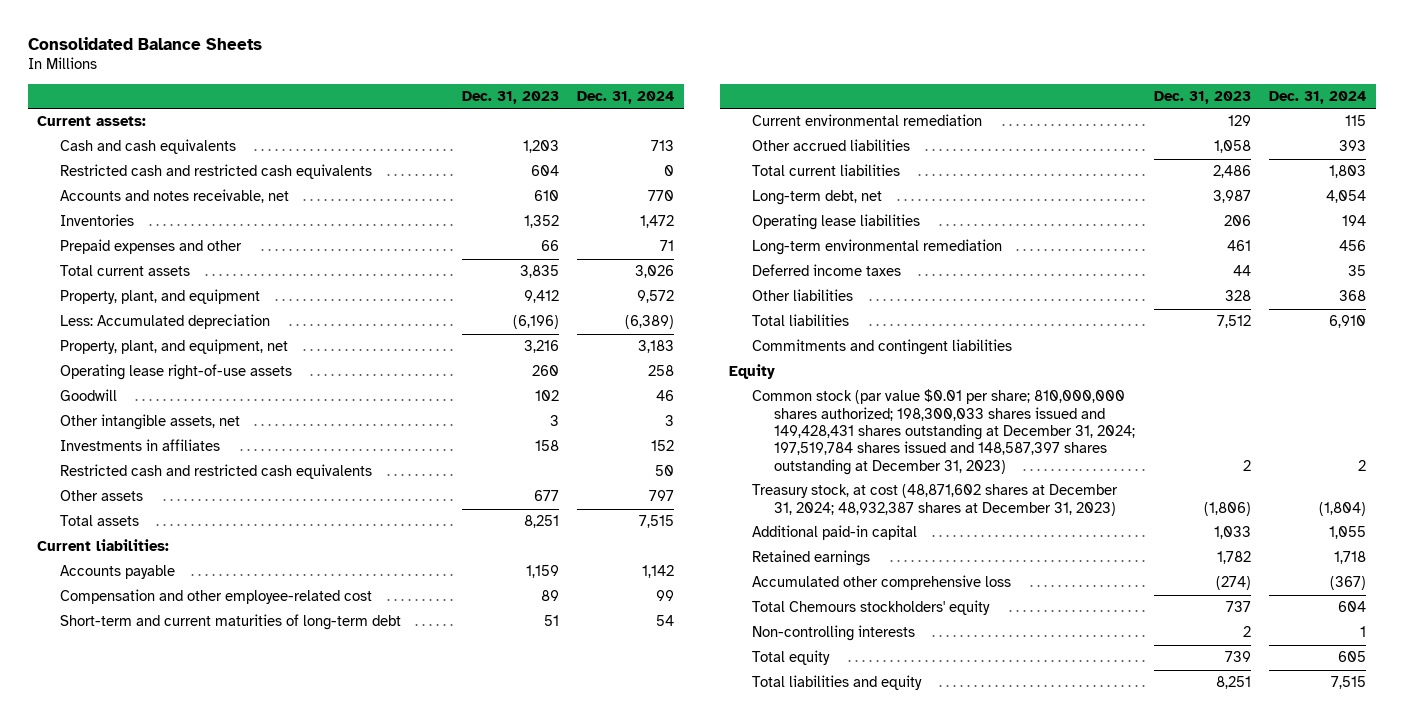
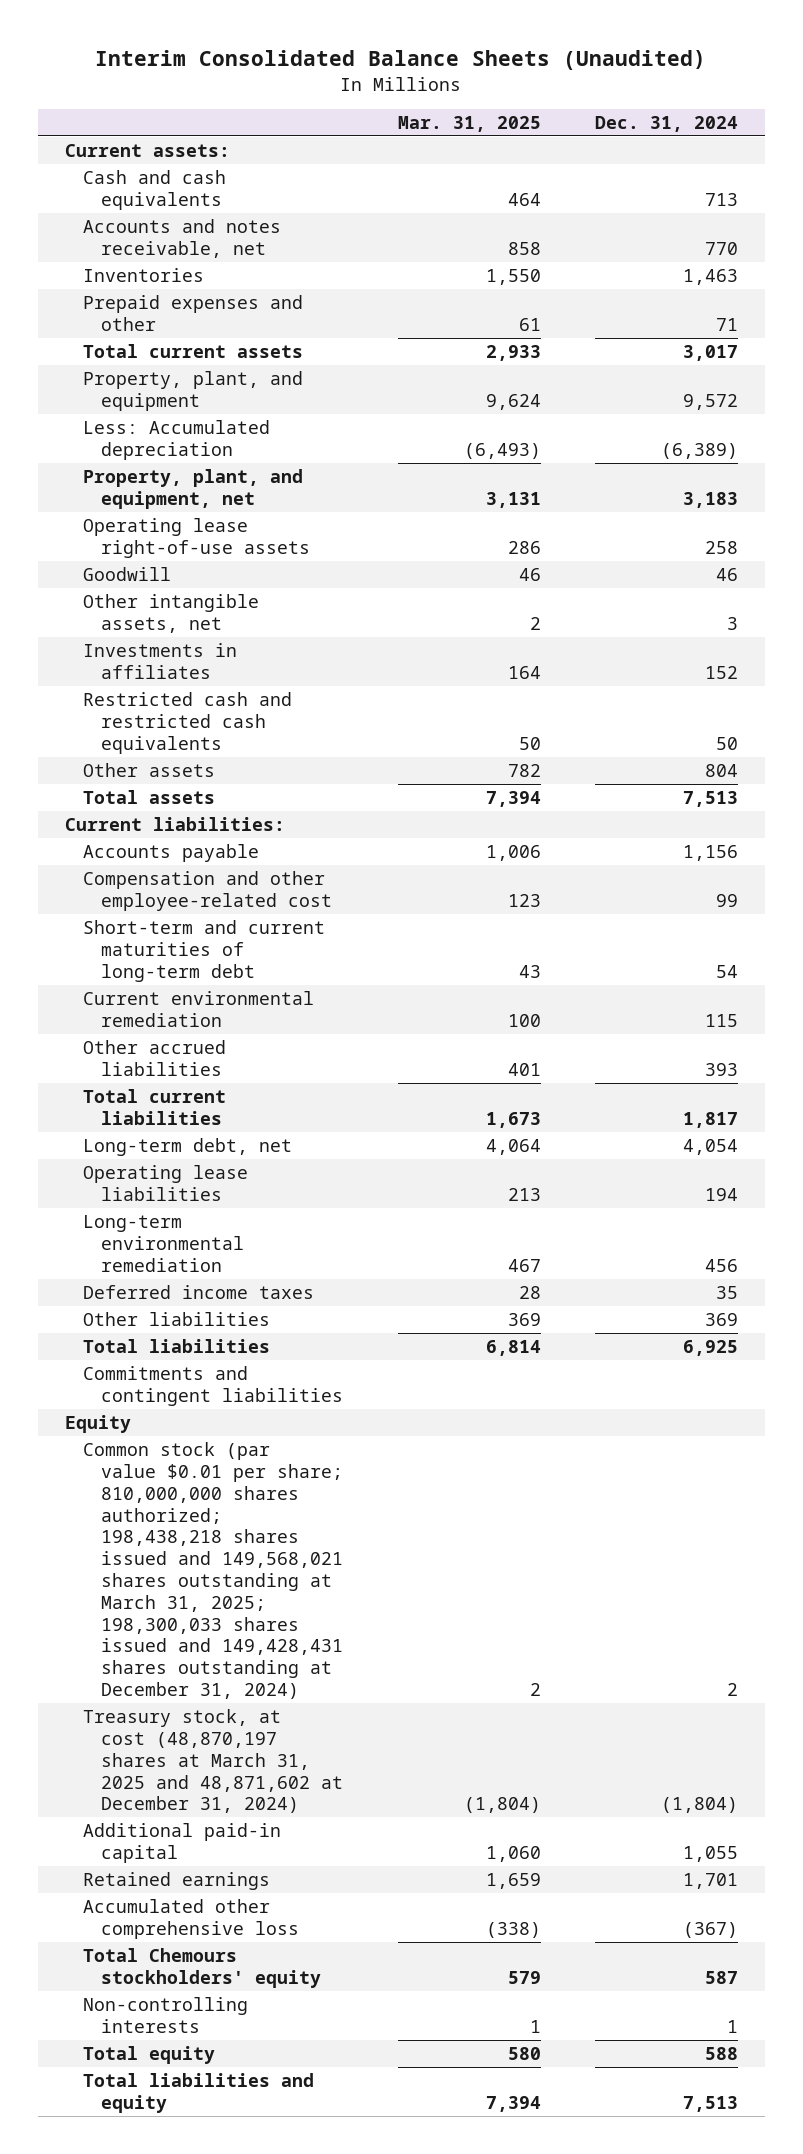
[27,37,262,51] Consolidated Balance Sheets -> [95,49,707,70] Interim Consolidated Balance Sheets (Unaudited)
[461,91,559,105] Dec. 31, 2023 -> none
none -> [397,115,541,132] Mar. 31, 2025
[59,164,372,180] Restricted cash and restricted cash equivalents -> none
[640,215,675,229] 1,472 -> [683,269,739,286] 1,463
[635,265,675,279] 3,026 -> [683,345,739,362] 3,017
[649,490,675,502] 797 -> [705,764,739,778] 804
[639,515,675,529] 7,515 -> [683,791,739,808] 7,513
[642,565,675,579] 1,142 -> [683,845,739,862] 1,156
[1329,165,1367,179] 1,803 -> [683,1111,739,1128] 1,817
[1339,290,1367,302] 368 -> [705,1313,739,1327] 369
[1329,315,1367,329] 6,910 -> [683,1340,739,1357] 6,925
[751,389,1136,475] Common stock (par value $0.01 per share; 810,000,000 shares authorized; 198,300,033 shares issued and 149,428,431 shares outstanding at December 31, 2024; 197,519,784 shares issued and 148,587,397 shares outstanding at December 31, 2023) -> [83,1442,344,1700] Common stock (par value $0.01 per share; 810,000,000 shares authorized; 198,438,218 shares issued and 149,568,021 shares outstanding at March 31, 2025; 198,300,033 shares issued and 149,428,431 shares outstanding at December 31, 2024)
[751,484,1118,516] Treasury stock, at cost (48,871,602 shares at December 31, 2024; 48,932,387 shares at December 31, 2023) -> [83,1709,344,1814] Treasury stock, at cost (48,870,197 shares at March 31, 2025 and 48,871,602 at December 31, 2024)
[1334,551,1367,565] 1,718 -> [683,1873,739,1890] 1,701
[1338,601,1367,613] 604 -> [705,1970,739,1984] 587
[1338,651,1367,663] 605 -> [705,2047,739,2061] 588
[1331,676,1367,690] 7,515 -> [683,2095,739,2112] 7,513

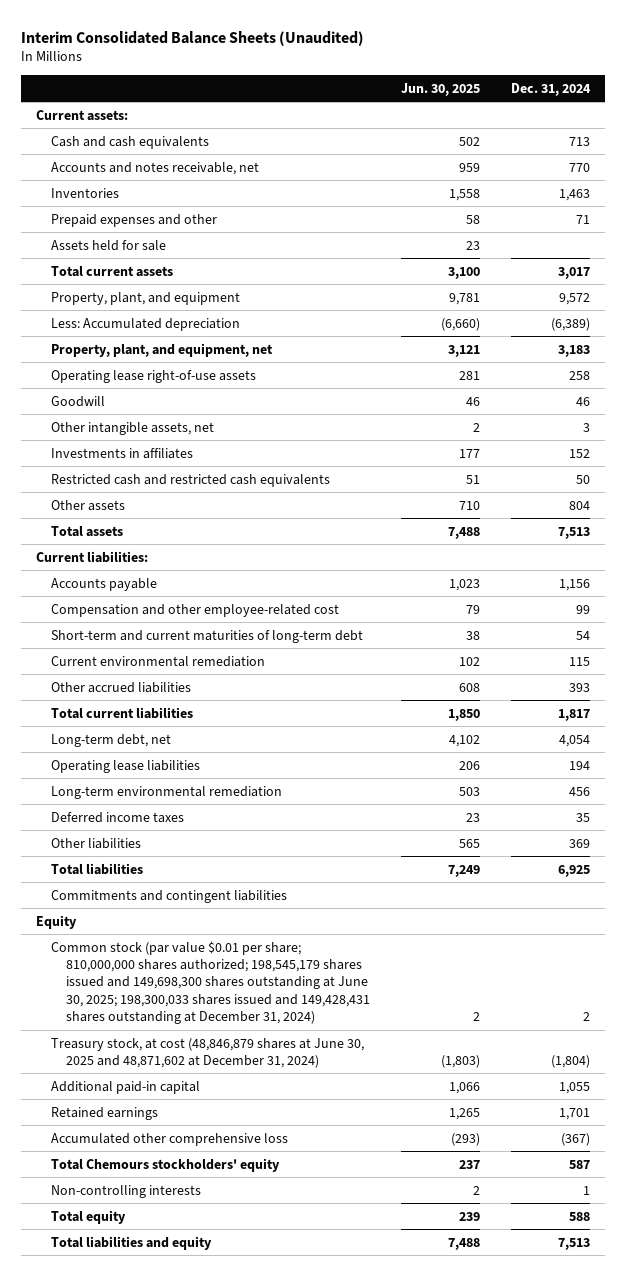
[397,115,541,132] Mar. 31, 2025 -> none
none -> [400,83,480,97] Jun. 30, 2025
none -> [51,239,167,251] Assets held for sale
[83,1442,344,1700] Common stock (par value $0.01 per share; 810,000,000 shares authorized; 198,438,218 shares issued and 149,568,021 shares outstanding at March 31, 2025; 198,300,033 shares issued and 149,428,431 shares outstanding at December 31, 2024) -> [51,940,371,1025] Common stock (par value $0.01 per share; 810,000,000 shares authorized; 198,545,179 shares issued and 149,698,300 shares outstanding at June 30, 2025; 198,300,033 shares issued and 149,428,431 shares outstanding at December 31, 2024)
[83,1709,344,1814] Treasury stock, at cost (48,870,197 shares at March 31, 2025 and 48,871,602 at December 31, 2024) -> [51,1037,365,1069] Treasury stock, at cost (48,846,879 shares at June 30, 2025 and 48,871,602 at December 31, 2024)

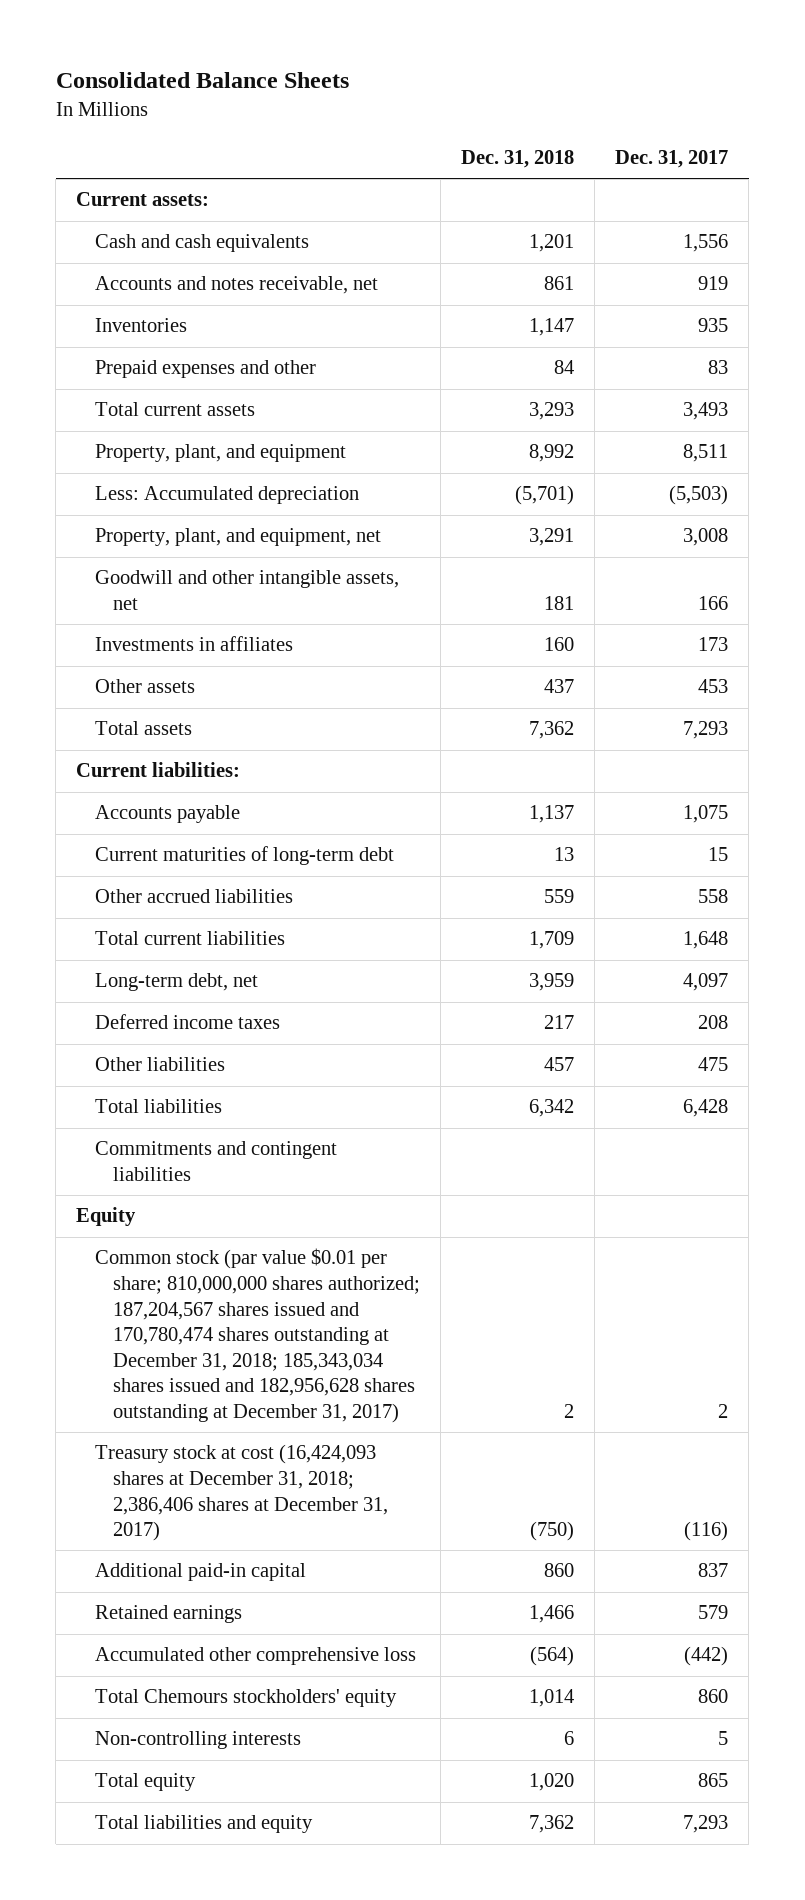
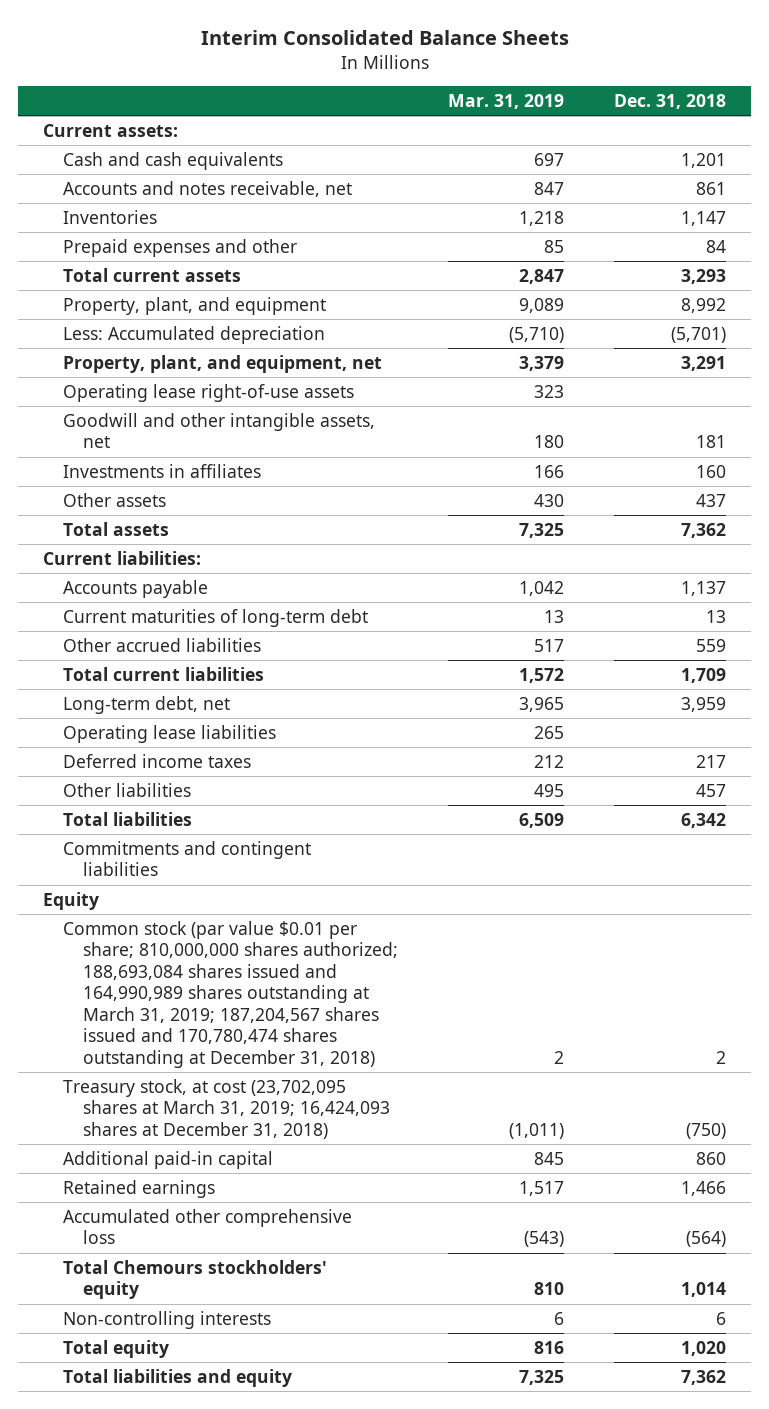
[55,72,349,89] Consolidated Balance Sheets -> [200,30,569,46] Interim Consolidated Balance Sheets
[615,150,729,169] Dec. 31, 2017 -> none
none -> [448,93,565,109] Mar. 31, 2019
none -> [63,383,355,402] Operating lease right-of-use assets
none -> [63,724,277,743] Operating lease liabilities
[94,1248,420,1424] Common stock (par value $0.01 per share; 810,000,000 shares authorized; 187,204,567 shares issued and 170,780,474 shares outstanding at December 31, 2018; 185,343,034 shares issued and 182,956,628 shares outstanding at December 31, 2017) -> [63,920,399,1068] Common stock (par value $0.01 per share; 810,000,000 shares authorized; 188,693,084 shares issued and 164,990,989 shares outstanding at March 31, 2019; 187,204,567 shares issued and 170,780,474 shares outstanding at December 31, 2018)
[94,1444,388,1542] Treasury stock at cost (16,424,093 shares at December 31, 2018; 2,386,406 shares at December 31, 2017) -> [63,1078,391,1139] Treasury stock, at cost (23,702,095 shares at March 31, 2019; 16,424,093 shares at December 31, 2018)

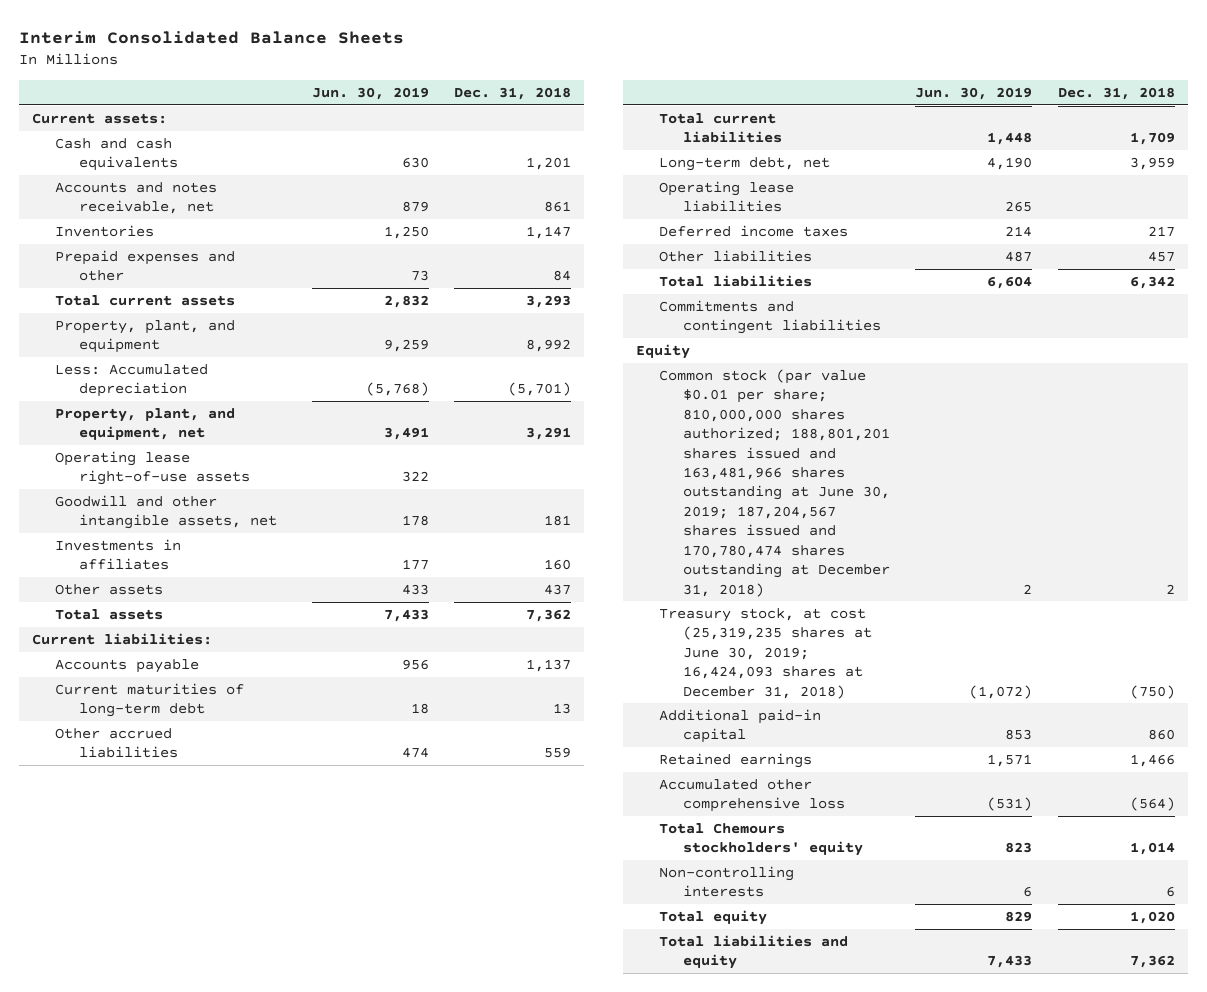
[448,93,565,109] Mar. 31, 2019 -> none
none -> [311,87,429,101] Jun. 30, 2019
[63,920,399,1068] Common stock (par value $0.01 per share; 810,000,000 shares authorized; 188,693,084 shares issued and 164,990,989 shares outstanding at March 31, 2019; 187,204,567 shares issued and 170,780,474 shares outstanding at December 31, 2018) -> [659,368,890,597] Common stock (par value $0.01 per share; 810,000,000 shares authorized; 188,801,201 shares issued and 163,481,966 shares outstanding at June 30, 2019; 187,204,567 shares issued and 170,780,474 shares outstanding at December 31, 2018)
[63,1078,391,1139] Treasury stock, at cost (23,702,095 shares at March 31, 2019; 16,424,093 shares at December 31, 2018) -> [659,607,872,699] Treasury stock, at cost (25,319,235 shares at June 30, 2019; 16,424,093 shares at December 31, 2018)

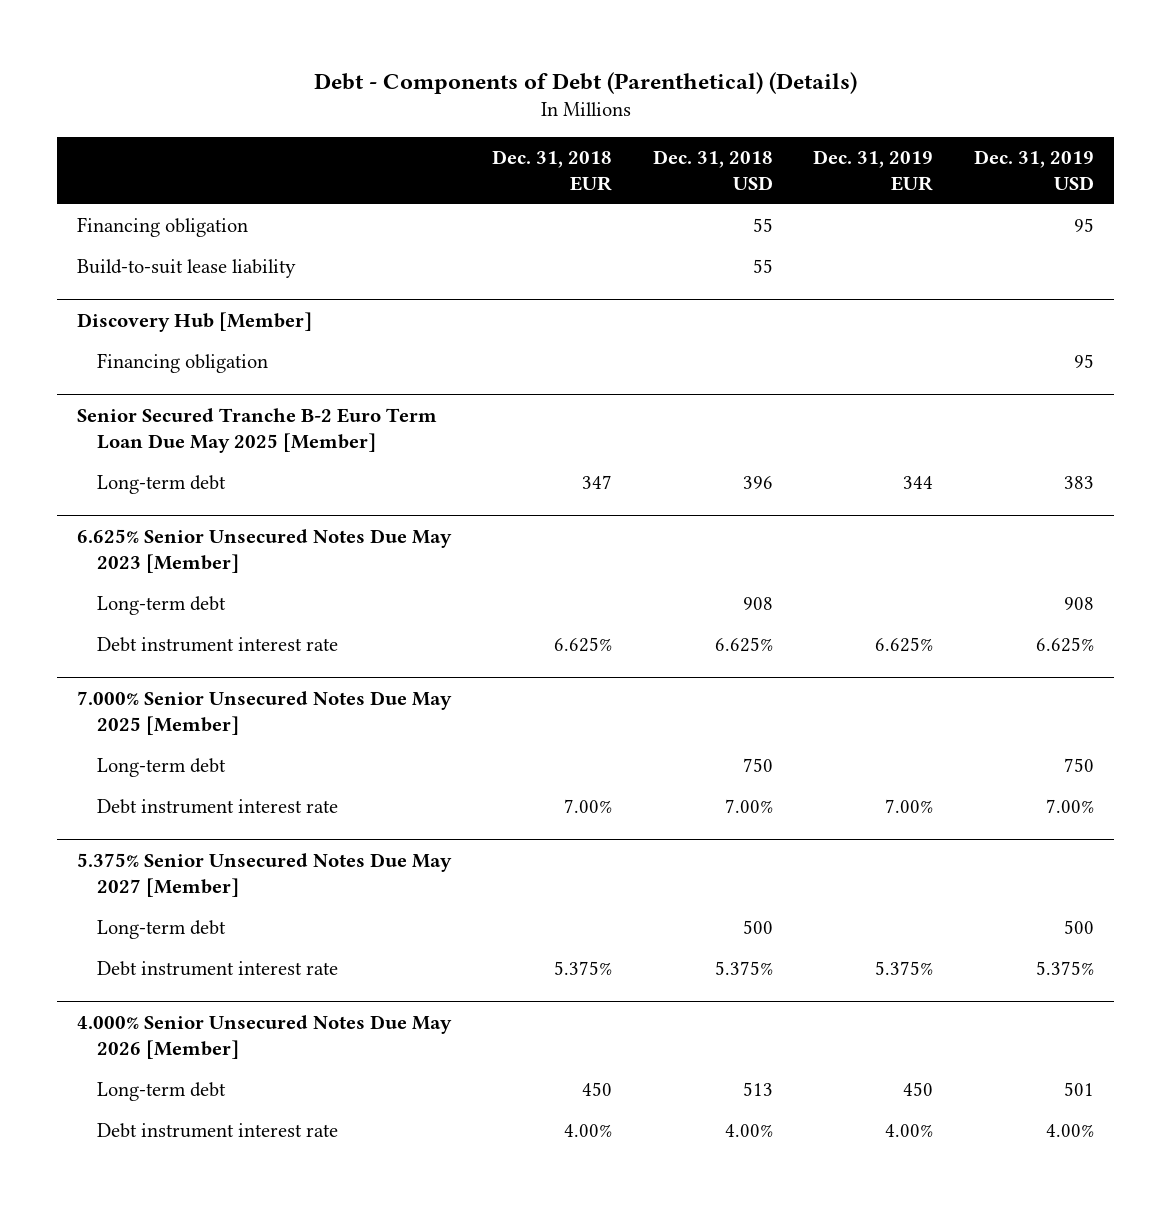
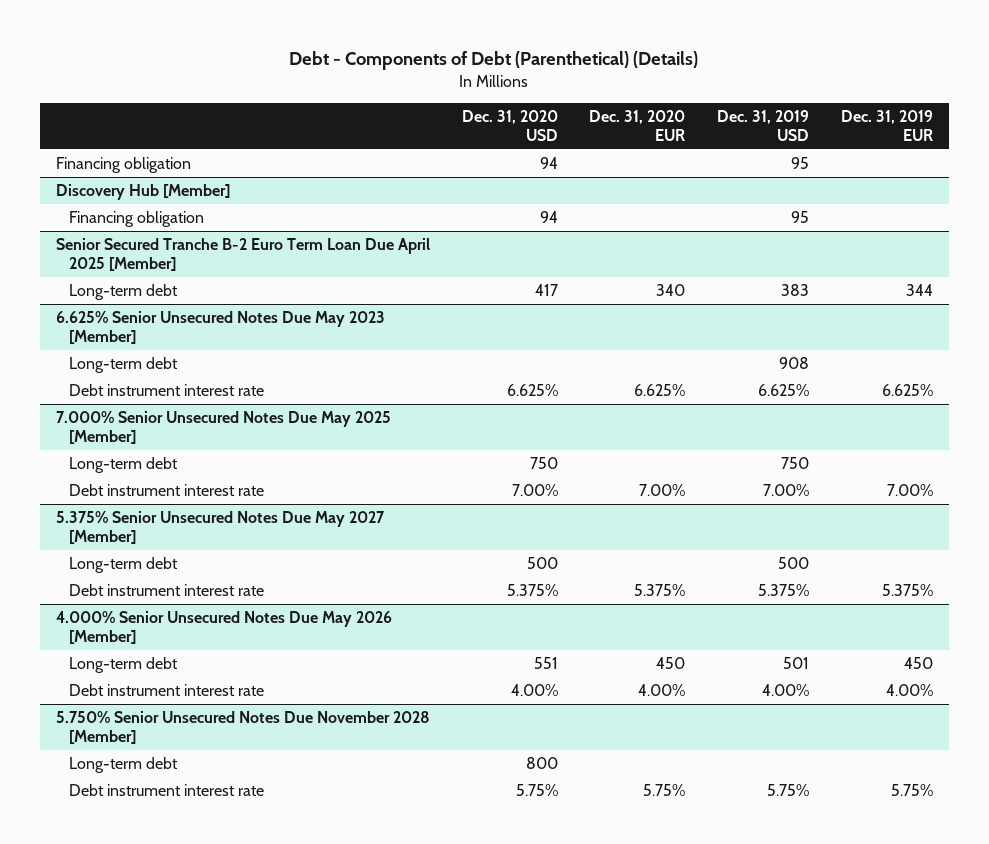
[492,149,613,191] Dec. 31, 2018 EUR -> none
[652,149,773,190] Dec. 31, 2018 USD -> none
none -> [461,109,558,141] Dec. 31, 2020 USD
none -> [589,109,686,141] Dec. 31, 2020 EUR
[77,259,297,279] Build-to-suit lease liability -> none
[77,407,438,453] Senior Secured Tranche B-2 Euro Term Loan Due May 2025 [Member] -> [55,238,430,272] Senior Secured Tranche B-2 Euro Term Loan Due April 2025 [Member]
none -> [55,711,430,745] 5.750% Senior Unsecured Notes Due November 2028 [Member]
none -> [69,757,179,774] Long-term debt
none -> [69,784,265,797] Debt instrument interest rate

